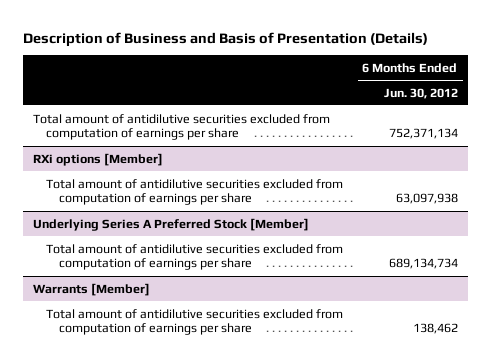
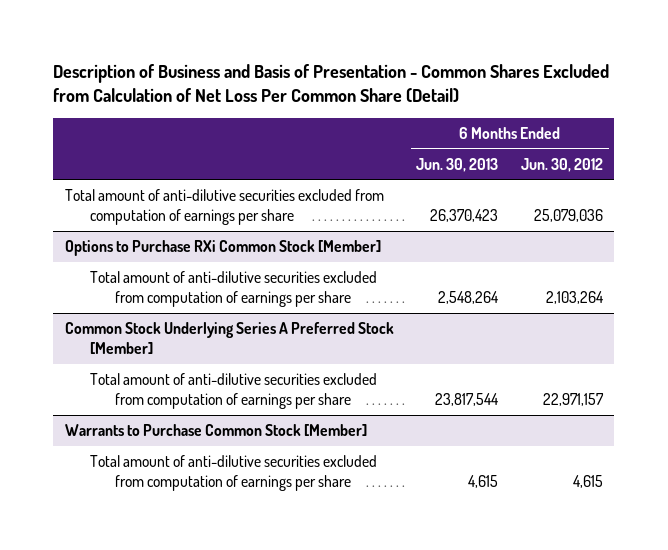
[22,31,428,47] Description of Business and Basis of Presentation (Details) -> [53,63,610,103] Description of Business and Basis of Presentation - Common Shares Excluded from Calculation of Net Loss Per Common Share (Detail)
none -> [416,157,499,172] Jun. 30, 2013
[32,152,163,166] RXi options [Member] -> none
[32,282,150,296] Warrants [Member] -> none
[32,113,330,141] Total amount of antidilutive securities excluded from computation of earnings per share -> [64,189,384,225] Total amount of anti-dilutive securities excluded from computation of earnings per share
[388,128,458,140] 752,371,134 -> [533,208,603,222] 25,079,036
none -> [64,240,381,257] Options to Purchase RXi Common Stock [Member]
[45,178,343,206] Total amount of antidilutive securities excluded from computation of earnings per share -> [89,271,377,307] Total amount of anti-dilutive securities excluded from computation of earnings per share
[395,193,458,205] 63,097,938 -> [545,290,604,304] 2,103,264
[32,217,309,231] Underlying Series A Preferred Stock [Member] -> [64,322,394,354] Common Stock Underlying Series A Preferred Stock [Member]
[45,243,343,271] Total amount of antidilutive securities excluded from computation of earnings per share -> [89,373,377,409] Total amount of anti-dilutive securities excluded from computation of earnings per share
[388,258,458,270] 689,134,734 -> [542,392,604,406] 22,971,157
none -> [64,424,367,437] Warrants to Purchase Common Stock [Member]
[45,308,343,336] Total amount of antidilutive securities excluded from computation of earnings per share -> [89,455,377,491] Total amount of anti-dilutive securities excluded from computation of earnings per share
[412,323,458,335] 138,462 -> [572,474,603,488] 4,615

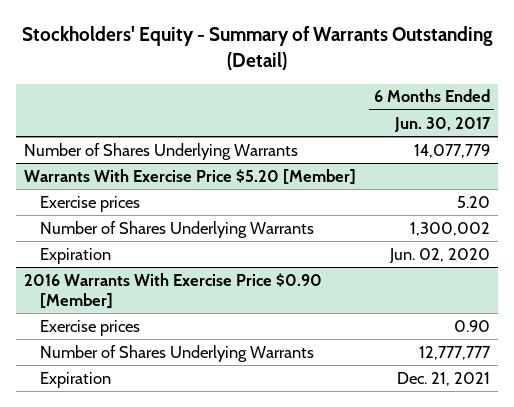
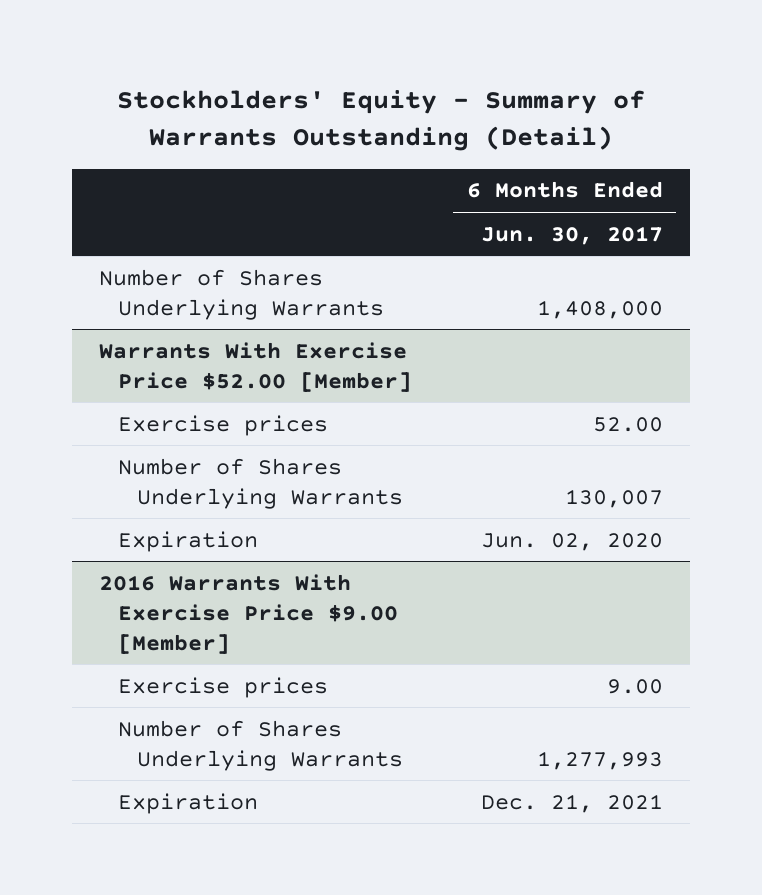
[413,143,490,158] 14,077,779 -> [536,299,663,319] 1,408,000
[24,168,357,185] Warrants With Exercise Price $5.20 [Member] -> [99,341,412,392] Warrants With Exercise Price $52.00 [Member]
[456,195,490,208] 5.20 -> [592,416,663,432] 52.00
[409,221,490,236] 1,300,002 -> [564,488,663,508] 130,007
[24,272,323,309] 2016 Warrants With Exercise Price $0.90 [Member] -> [99,573,398,654] 2016 Warrants With Exercise Price $9.00 [Member]
[453,319,490,332] 0.90 -> [606,678,663,694] 9.00
[418,345,491,360] 12,777,777 -> [536,750,663,770] 1,277,993

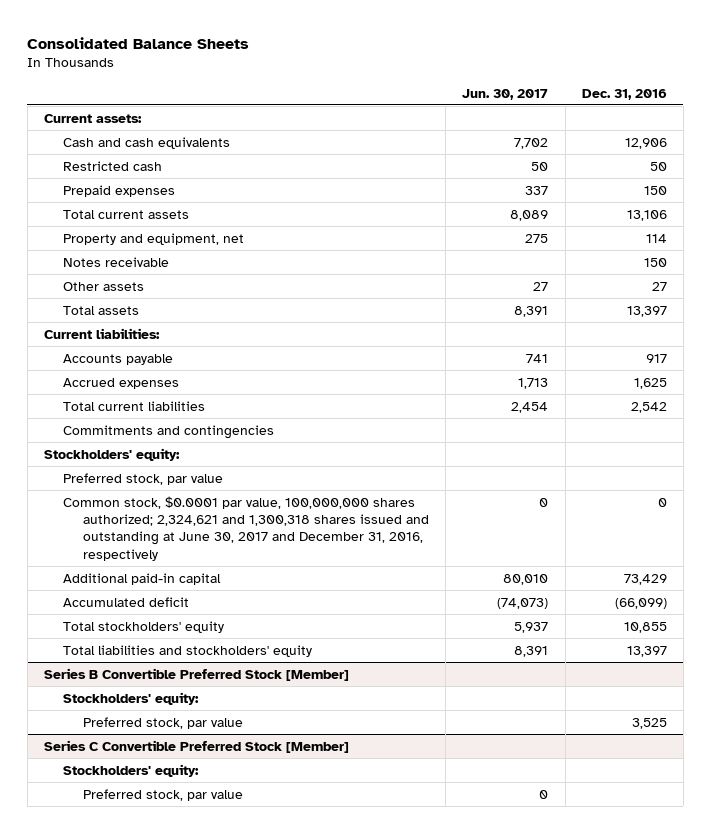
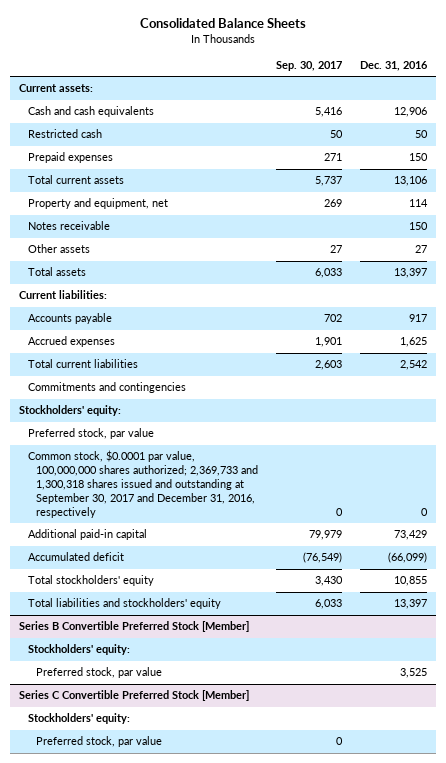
[462,88,549,100] Jun. 30, 2017 -> none
none -> [275,61,342,72] Sep. 30, 2017
[63,495,430,561] Common stock, $0.0001 par value, 100,000,000 shares authorized; 2,324,621 and 1,300,318 shares issued and outstanding at June 30, 2017 and December 31, 2016, respectively -> [27,450,259,518] Common stock, $0.0001 par value, 100,000,000 shares authorized; 2,369,733 and 1,300,318 shares issued and outstanding at September 30, 2017 and December 31, 2016, respectively

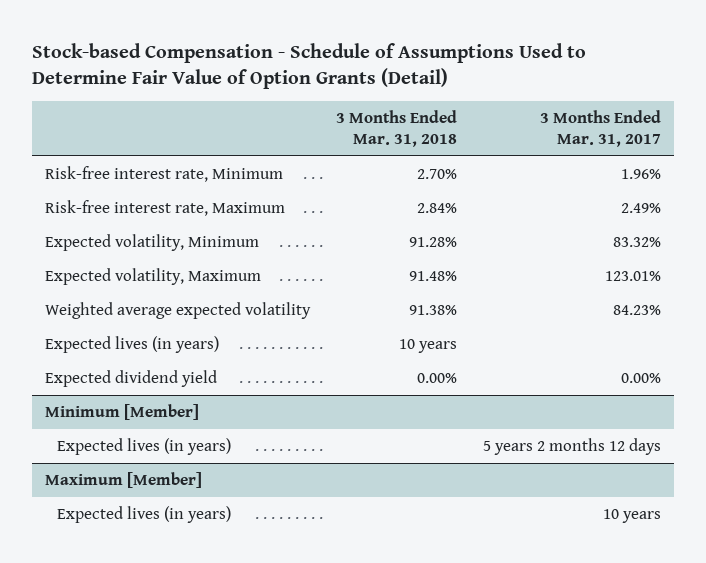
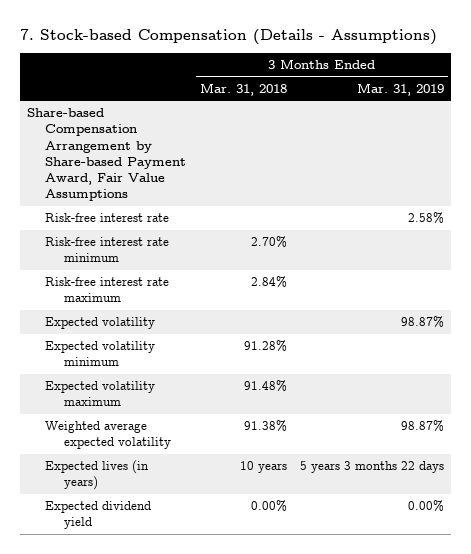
[31,43,586,90] Stock-based Compensation - Schedule of Assumptions Used to Determine Fair Value of Option Grants (Detail) -> [20,28,438,45] 7. Stock-based Compensation (Details - Assumptions)
[539,110,661,148] 3 Months Ended Mar. 31, 2017 -> none
none -> [357,82,445,96] Mar. 31, 2019
none -> [26,108,187,202] Share-based Compensation Arrangement by Share-based Payment Award, Fair Value Assumptions
none -> [45,213,170,223] Risk-free interest rate
[44,165,283,182] Risk-free interest rate, Minimum -> [45,237,170,263] Risk-free interest rate minimum
[44,199,285,216] Risk-free interest rate, Maximum -> [45,277,170,303] Risk-free interest rate maximum
none -> [45,317,156,330] Expected volatility
[44,233,259,251] Expected volatility, Minimum -> [45,341,156,367] Expected volatility minimum
[44,267,261,285] Expected volatility, Maximum -> [45,381,156,407] Expected volatility maximum
[44,403,199,420] Minimum [Member] -> none
[56,437,231,455] Expected lives (in years) -> none
[44,471,202,488] Maximum [Member] -> none
[56,505,231,523] Expected lives (in years) -> none

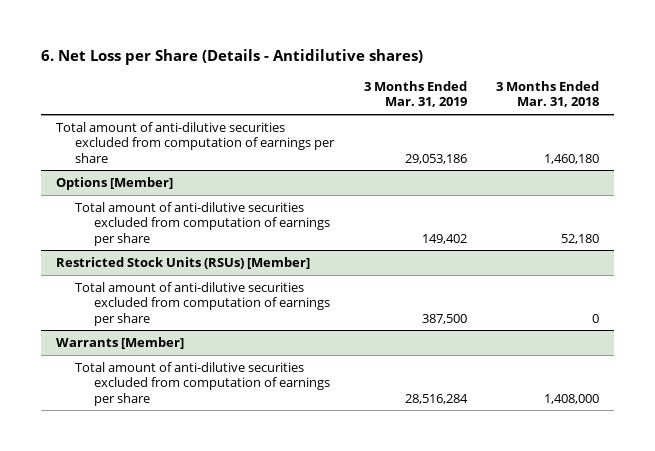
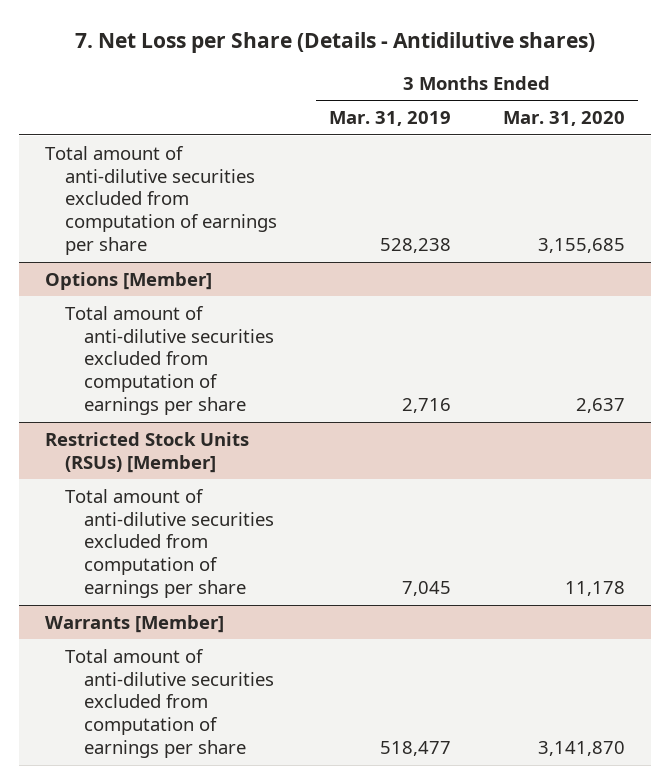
[41,49,424,66] 6. Net Loss per Share (Details - Antidilutive shares) -> [75,31,596,53] 7. Net Loss per Share (Details - Antidilutive shares)
[496,81,600,108] 3 Months Ended Mar. 31, 2018 -> none
none -> [502,111,625,127] Mar. 31, 2020
[404,153,467,164] 29,053,186 -> [379,237,451,253] 528,238
[421,233,467,244] 149,402 -> [401,397,451,413] 2,716
[421,313,467,324] 387,500 -> [401,580,451,596] 7,045
[404,393,468,404] 28,516,284 -> [379,740,451,756] 518,477

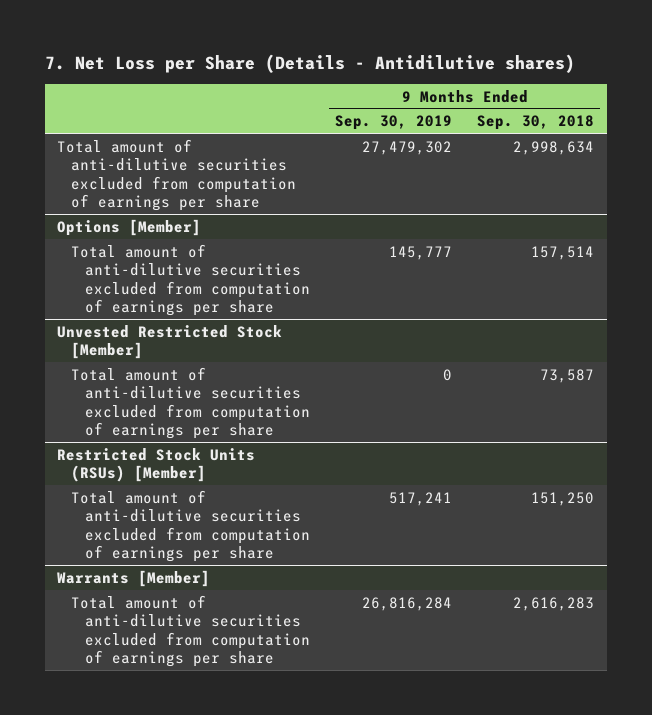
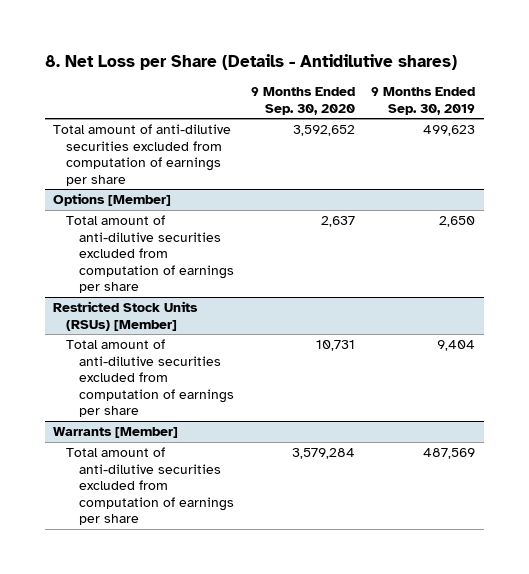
[44,53,575,73] 7. Net Loss per Share (Details - Antidilutive shares) -> [44,53,457,70] 8. Net Loss per Share (Details - Antidilutive shares)
[477,115,595,131] Sep. 30, 2018 -> none
none -> [250,87,355,115] 9 Months Ended Sep. 30, 2020
[362,140,453,155] 27,479,302 -> [423,125,476,137] 499,623
[57,324,283,360] Unvested Restricted Stock [Member] -> none
[71,366,311,440] Total amount of anti-dilutive securities excluded from computation of earnings per share -> none
[389,245,453,260] 145,777 -> [439,216,476,228] 2,650
[389,491,453,506] 517,241 -> [437,340,476,352] 9,404
[362,596,453,611] 26,816,284 -> [423,448,476,460] 487,569

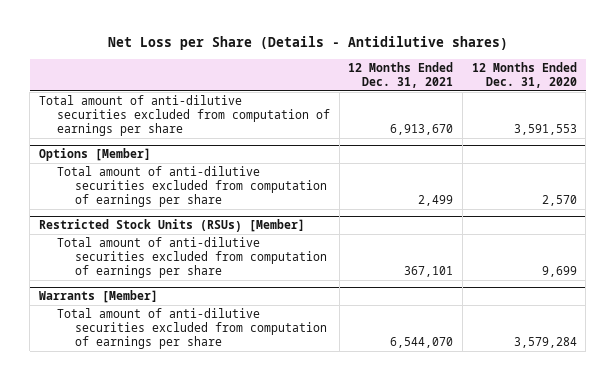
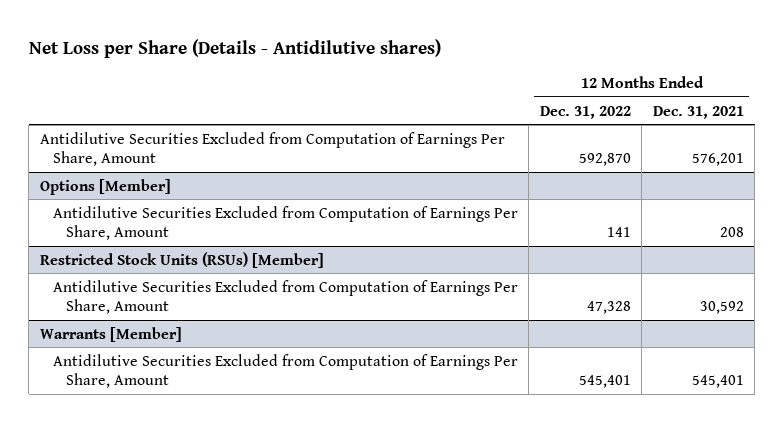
[471,61,577,89] 12 Months Ended Dec. 31, 2020 -> none
none -> [539,105,631,119] Dec. 31, 2022
[38,95,330,137] Total amount of anti-dilutive securities excluded from computation of earnings per share -> [39,131,505,166] Antidilutive Securities Excluded from Computation of Earnings Per Share, Amount
[390,124,454,136] 6,913,670 -> [691,152,744,166] 576,201
[56,166,327,208] Total amount of anti-dilutive securities excluded from computation of earnings per share -> [52,205,518,240] Antidilutive Securities Excluded from Computation of Earnings Per Share, Amount
[418,195,454,207] 2,499 -> [719,226,744,237] 208
[56,237,327,279] Total amount of anti-dilutive securities excluded from computation of earnings per share -> [52,279,518,314] Antidilutive Securities Excluded from Computation of Earnings Per Share, Amount
[404,266,454,278] 367,101 -> [699,300,744,314] 30,592
[56,308,327,350] Total amount of anti-dilutive securities excluded from computation of earnings per share -> [52,353,518,388] Antidilutive Securities Excluded from Computation of Earnings Per Share, Amount
[390,337,454,349] 6,544,070 -> [691,374,744,388] 545,401

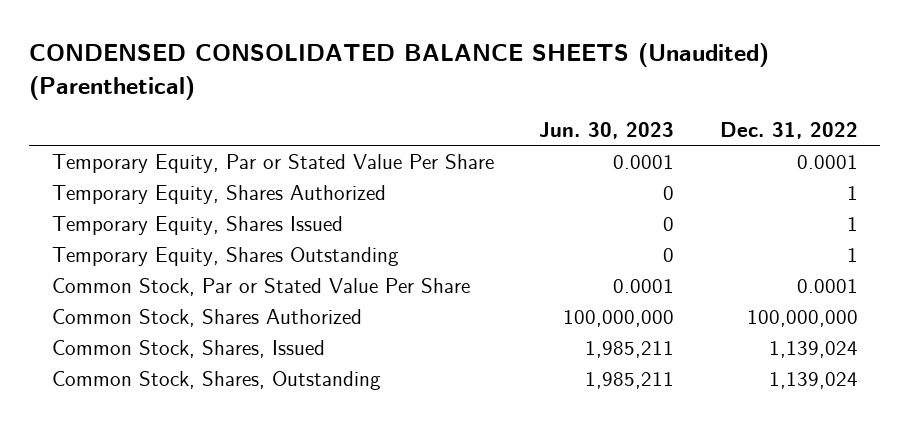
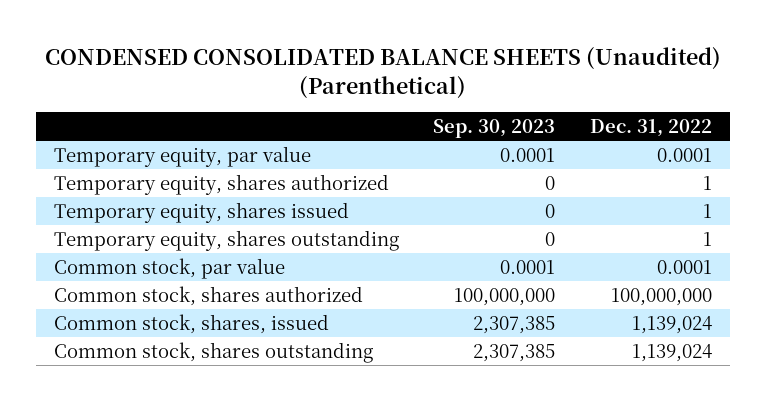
[539,121,675,139] Jun. 30, 2023 -> none
none -> [433,118,556,138] Sep. 30, 2023
[51,153,494,173] Temporary Equity, Par or Stated Value Per Share -> [53,145,311,167] Temporary equity, par value
[51,184,386,204] Temporary Equity, Shares Authorized -> [53,173,389,195] Temporary equity, shares authorized
[51,215,343,235] Temporary Equity, Shares Issued -> [53,201,349,223] Temporary equity, shares issued
[51,246,399,266] Temporary Equity, Shares Outstanding -> [53,229,399,251] Temporary equity, shares outstanding
[51,277,470,296] Common Stock, Par or Stated Value Per Share -> [53,257,285,279] Common stock, par value
[51,308,362,327] Common Stock, Shares Authorized -> [53,285,363,306] Common stock, shares authorized
[51,339,325,358] Common Stock, Shares, Issued -> [53,313,329,334] Common stock, shares, issued
[51,370,381,390] Common Stock, Shares, Outstanding -> [53,341,373,363] Common stock, shares outstanding

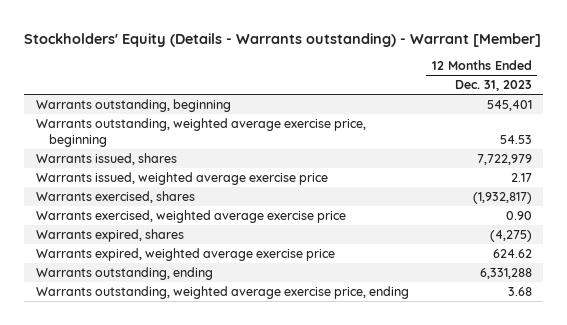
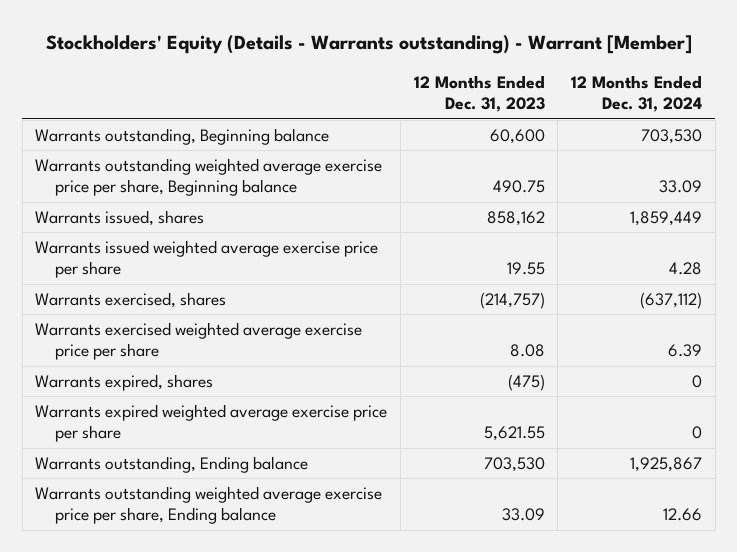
none -> [571,74,703,113] 12 Months Ended Dec. 31, 2024
[35,98,231,112] Warrants outstanding, beginning -> [35,127,330,145] Warrants outstanding, Beginning balance
[486,99,532,111] 545,401 -> [489,128,545,144] 60,600
[35,117,366,147] Warrants outstanding, weighted average exercise price, beginning -> [35,157,383,197] Warrants outstanding weighted average exercise price per share, Beginning balance
[499,134,532,144] 54.53 -> [492,180,545,194] 490.75
[476,153,532,165] 7,722,979 -> [486,210,545,226] 858,162
[35,171,328,185] Warrants issued, weighted average exercise price -> [35,239,379,279] Warrants issued weighted average exercise price per share
[510,172,532,182] 2.17 -> [506,262,545,276] 19.55
[472,191,532,204] (1,932,817) -> [479,291,545,309] (214,757)
[35,209,346,223] Warrants exercised, weighted average exercise price -> [35,321,363,361] Warrants exercised weighted average exercise price per share
[505,210,532,220] 0.90 -> [509,344,545,358] 8.08
[489,229,532,242] (4,275) -> [507,373,545,391] (475)
[35,247,335,261] Warrants expired, weighted average exercise price -> [35,403,388,443] Warrants expired weighted average exercise price per share
[492,248,532,258] 624.62 -> [483,426,545,442] 5,621.55
[35,266,213,280] Warrants outstanding, ending -> [35,455,309,473] Warrants outstanding, Ending balance
[479,267,532,279] 6,331,288 -> [483,456,545,472] 703,530
[35,285,409,299] Warrants outstanding, weighted average exercise price, ending -> [35,485,383,525] Warrants outstanding weighted average exercise price per share, Ending balance
[507,286,532,296] 3.68 -> [501,508,545,522] 33.09

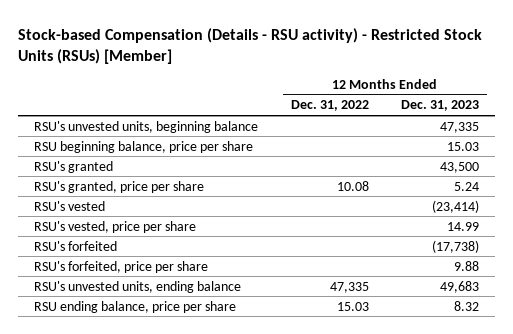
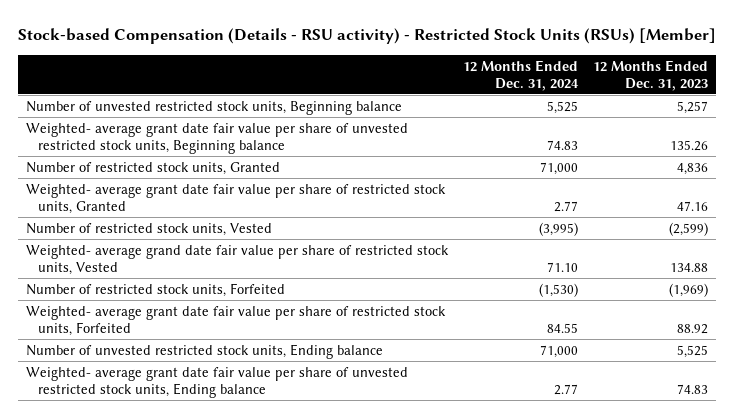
[290,100,369,112] Dec. 31, 2022 -> none
none -> [462,59,579,91] 12 Months Ended Dec. 31, 2024
[34,160,114,173] RSU's granted -> none
[34,180,205,193] RSU's granted, price per share -> none
[34,200,106,211] RSU's vested -> none
[34,220,197,233] RSU's vested, price per share -> none
[34,240,118,251] RSU's forfeited -> none
[34,260,209,273] RSU's forfeited, price per share -> none
[34,120,259,133] RSU's unvested units, beginning balance -> [25,100,402,115] Number of unvested restricted stock units, Beginning balance
[439,121,479,133] 47,335 -> [677,100,709,114] 5,257
[34,140,254,153] RSU beginning balance, price per share -> [25,122,408,154] Weighted- average grant date fair value per share of unvested restricted stock units, Beginning balance
[446,141,479,151] 15.03 -> [670,139,709,151] 135.26
none -> [25,161,280,175] Number of restricted stock units, Granted
none -> [25,183,446,214] Weighted- average grant date fair value per share of restricted stock units, Granted
none -> [25,222,272,236] Number of restricted stock units, Vested
none -> [25,244,449,275] Weighted- average grand date fair value per share of restricted stock units, Vested
none -> [25,282,285,297] Number of restricted stock units, Forfeited
none -> [25,305,446,336] Weighted- average grant date fair value per share of restricted stock units, Forfeited
[34,280,242,293] RSU's unvested units, ending balance -> [25,343,383,359] Number of unvested restricted stock units, Ending balance
[439,280,479,293] 49,683 -> [677,344,709,358] 5,525
[34,300,237,313] RSU ending balance, price per share -> [25,366,408,398] Weighted- average grant date fair value per share of unvested restricted stock units, Ending balance
[453,300,479,311] 8.32 -> [677,383,709,394] 74.83

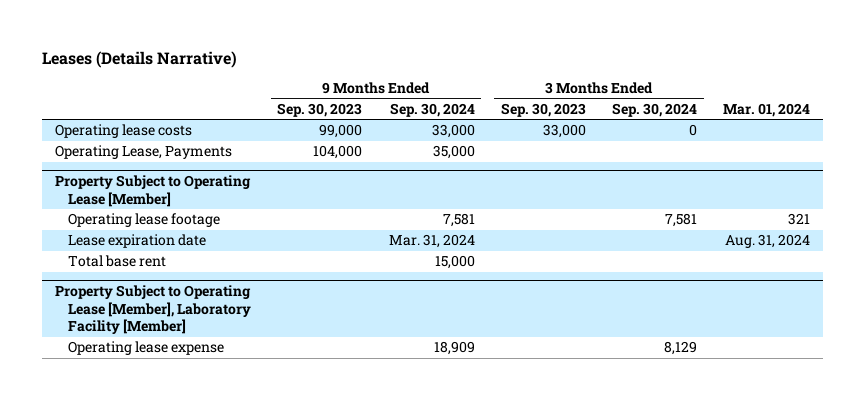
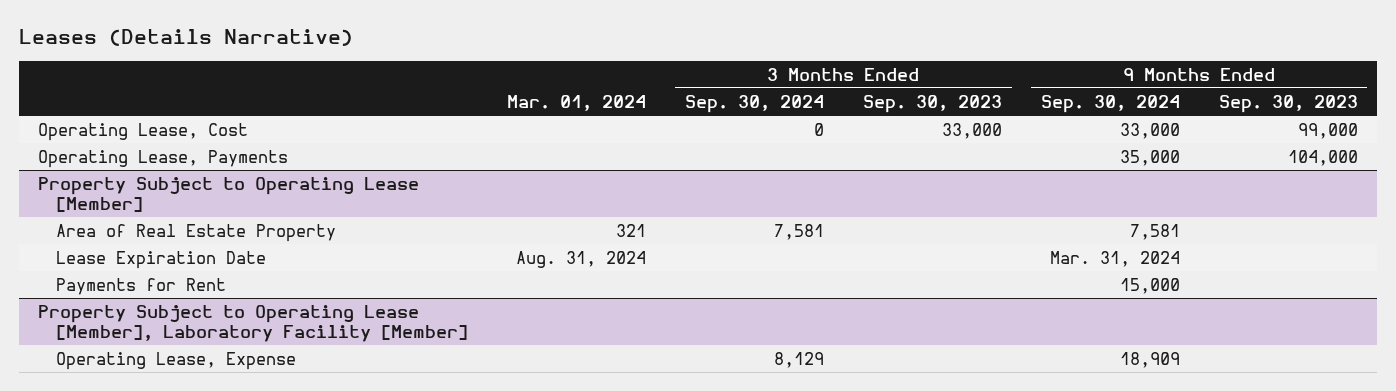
[55,124,193,139] Operating lease costs -> [37,122,248,141] Operating Lease, Cost
[68,213,221,228] Operating lease footage -> [56,223,337,242] Area of Real Estate Property
[68,234,207,249] Lease expiration date -> [56,250,267,269] Lease Expiration Date
[68,255,167,268] Total base rent -> [56,277,227,295] Payments for Rent
[68,341,225,356] Operating lease expense -> [56,351,297,370] Operating Lease, Expense

